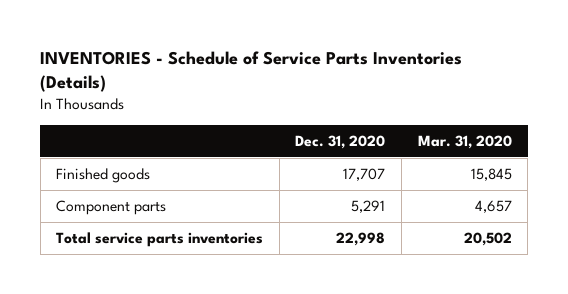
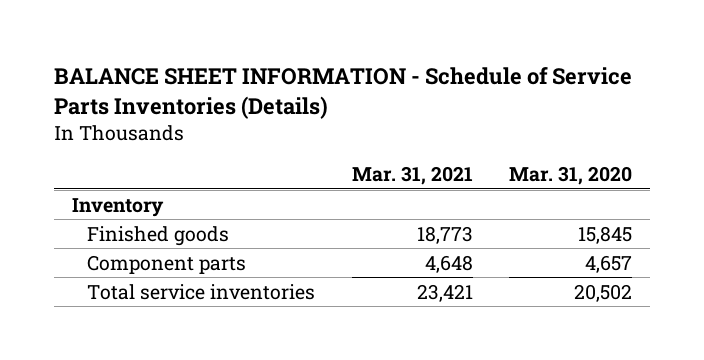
[40,51,463,93] INVENTORIES - Schedule of Service Parts Inventories (Details) -> [54,67,633,119] BALANCE SHEET INFORMATION - Schedule of Service Parts Inventories (Details)
[295,135,386,150] Dec. 31, 2020 -> none
none -> [351,166,473,186] Mar. 31, 2021
none -> [72,197,165,217] Inventory
[56,232,264,248] Total service parts inventories -> [87,283,316,300] Total service inventories

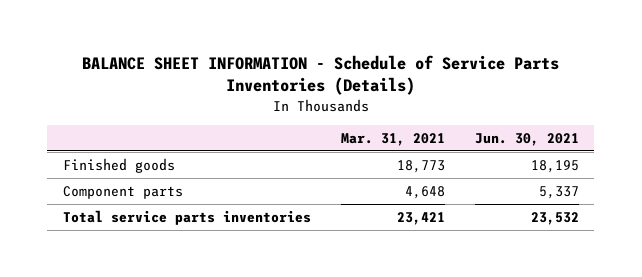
[508,166,632,186] Mar. 31, 2020 -> none
none -> [475,132,580,146] Jun. 30, 2021
[72,197,165,217] Inventory -> none
[87,283,316,300] Total service inventories -> [62,209,311,225] Total service parts inventories

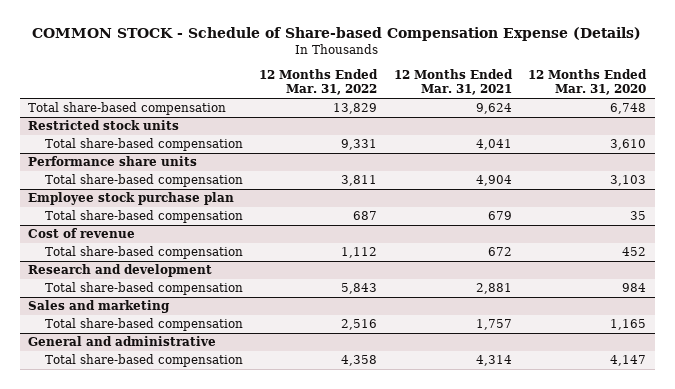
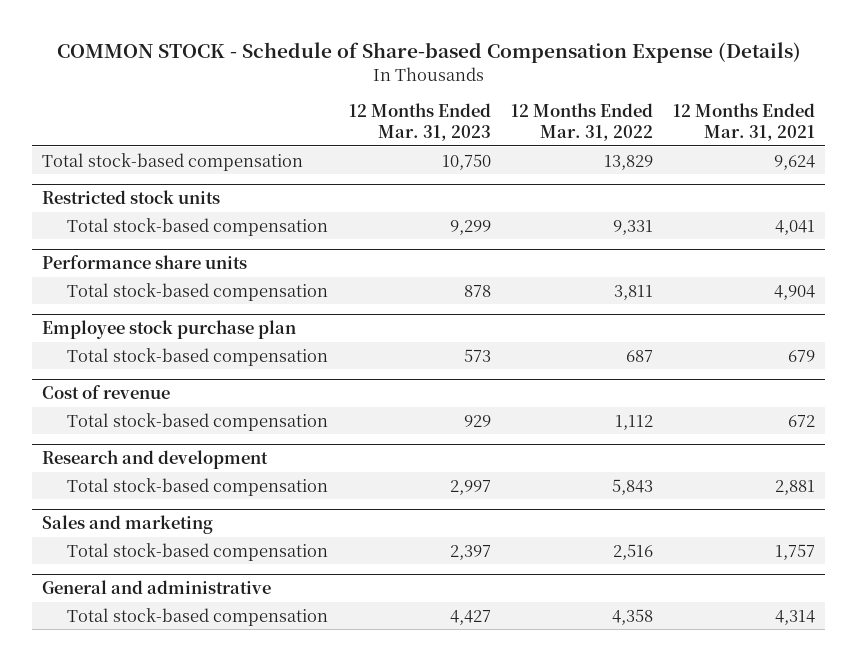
[528,68,648,96] 12 Months Ended Mar. 31, 2020 -> none
none -> [348,103,491,141] 12 Months Ended Mar. 31, 2023
[28,102,227,116] Total share-based compensation -> [42,152,304,171] Total stock-based compensation
[44,138,243,152] Total share-based compensation -> [67,217,329,236] Total stock-based compensation
[44,174,243,188] Total share-based compensation -> [67,282,329,301] Total stock-based compensation
[44,210,243,224] Total share-based compensation -> [67,347,329,366] Total stock-based compensation
[44,246,243,260] Total share-based compensation -> [67,412,329,431] Total stock-based compensation
[44,282,243,296] Total share-based compensation -> [67,477,329,496] Total stock-based compensation
[44,318,243,332] Total share-based compensation -> [67,542,329,561] Total stock-based compensation
[44,354,243,368] Total share-based compensation -> [67,607,329,626] Total stock-based compensation

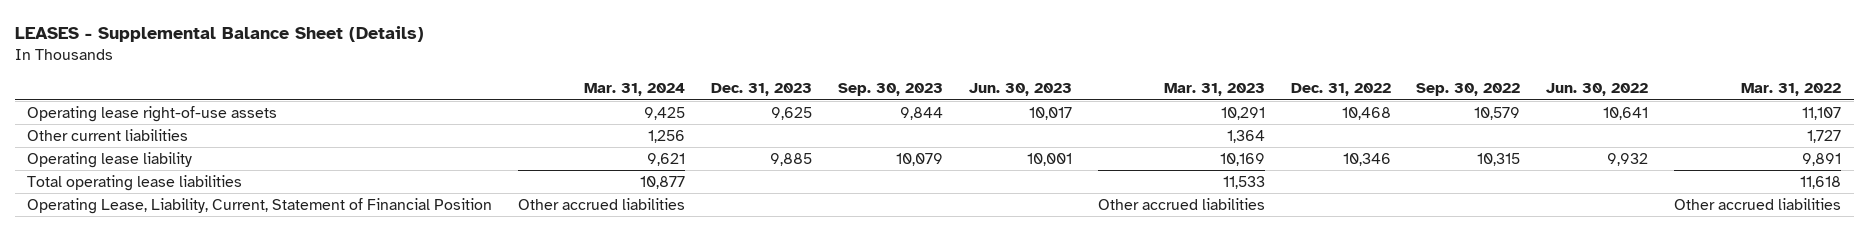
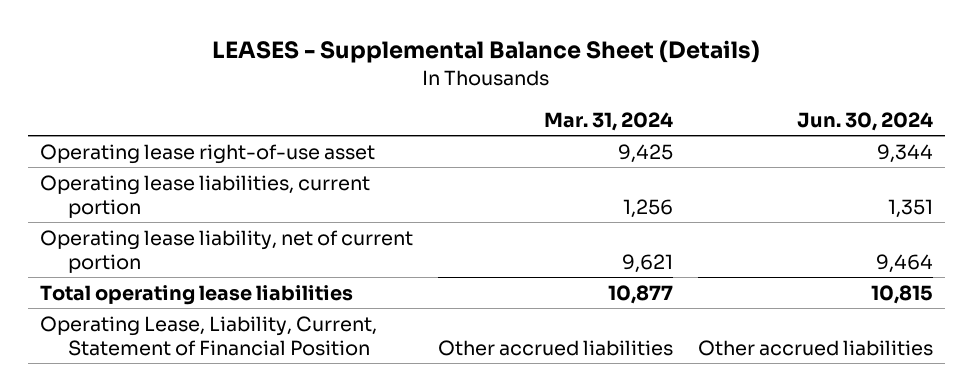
[711,83,813,97] Dec. 31, 2023 -> none
[838,83,944,97] Sep. 30, 2023 -> none
[968,83,1072,97] Jun. 30, 2023 -> none
[1163,83,1265,97] Mar. 31, 2023 -> none
[1290,83,1391,97] Dec. 31, 2022 -> none
[1416,83,1521,97] Sep. 30, 2022 -> none
[1546,83,1649,97] Jun. 30, 2022 -> none
[1741,83,1842,97] Mar. 31, 2022 -> none
none -> [796,111,933,131] Jun. 30, 2024
[27,106,278,123] Operating lease right-of-use assets -> [39,143,375,164] Operating lease right-of-use asset
[27,129,189,142] Other current liabilities -> [39,174,370,219] Operating lease liabilities, current portion
[27,152,193,169] Operating lease liability -> [39,229,413,274] Operating lease liability, net of current portion

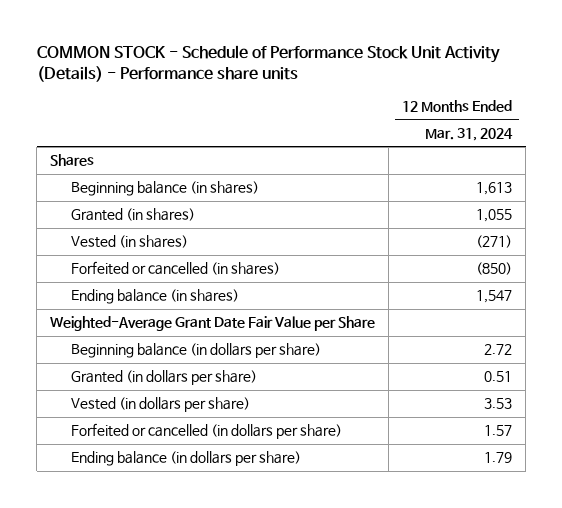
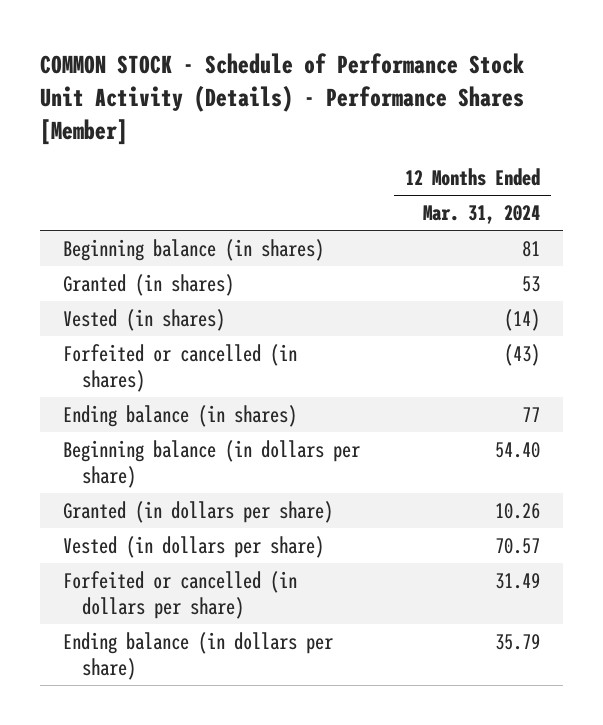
[36,45,500,83] COMMON STOCK - Schedule of Performance Stock Unit Activity (Details) - Performance share units -> [40,53,525,146] COMMON STOCK - Schedule of Performance Stock Unit Activity (Details) - Performance Shares [Member]
[50,154,95,167] Shares -> none
[50,316,376,332] Weighted-Average Grant Date Fair Value per Share -> none
[476,182,513,196] 1,613 -> [522,240,541,257] 81
[476,209,513,223] 1,055 -> [522,275,541,292] 53
[476,235,513,249] (271) -> [504,308,541,331] (14)
[476,262,513,276] (850) -> [504,343,541,366] (43)
[476,290,513,304] 1,547 -> [522,406,541,422] 77
[484,344,513,356] 2.72 -> [495,441,541,458] 54.40
[484,371,513,383] 0.51 -> [495,502,541,519] 10.26
[484,398,513,410] 3.53 -> [495,537,541,554] 70.57
[484,425,513,437] 1.57 -> [495,572,541,589] 31.49
[484,452,513,464] 1.79 -> [495,633,541,650] 35.79

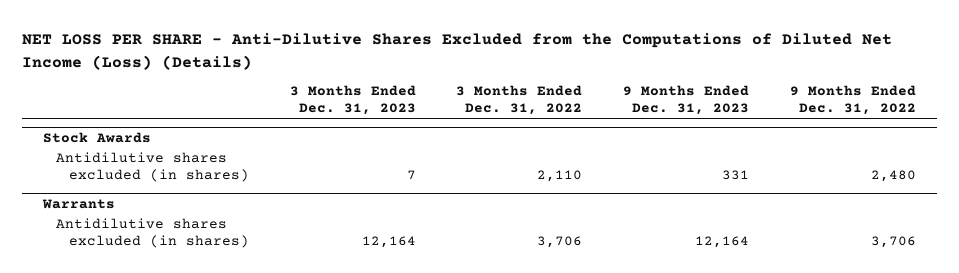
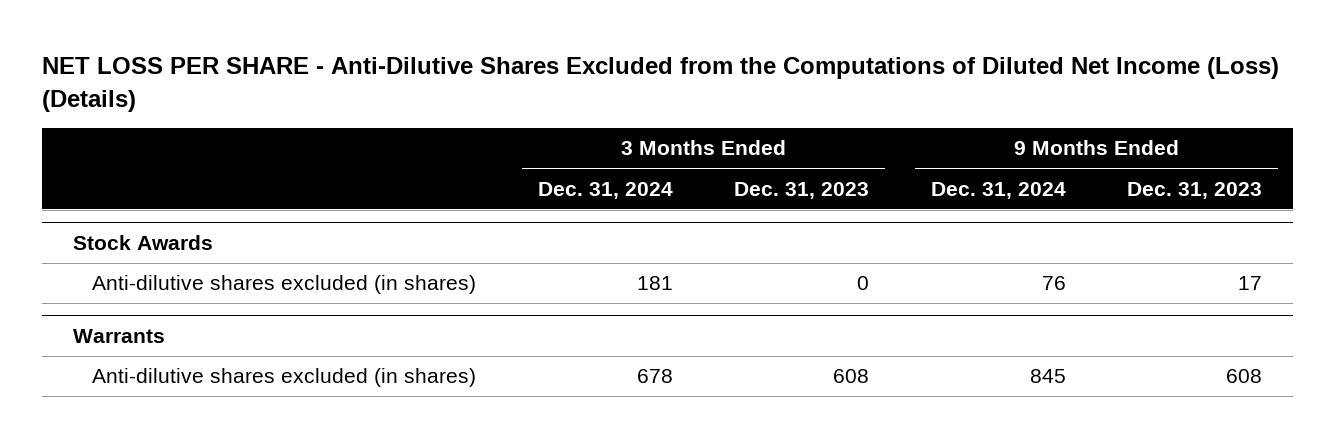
[456,85,583,116] 3 Months Ended Dec. 31, 2022 -> none
[790,85,917,116] 9 Months Ended Dec. 31, 2022 -> none
none -> [537,181,673,199] Dec. 31, 2024
none -> [930,181,1066,199] Dec. 31, 2024
[55,152,249,183] Antidilutive shares excluded (in shares) -> [92,275,477,295] Anti-dilutive shares excluded (in shares)
[406,170,416,181] 7 -> [857,276,870,291] 0
[722,170,750,181] 331 -> [1238,276,1263,291] 17
[55,218,249,249] Antidilutive shares excluded (in shares) -> [92,368,477,388] Anti-dilutive shares excluded (in shares)
[361,236,416,249] 12,164 -> [833,369,870,384] 608
[695,236,750,249] 12,164 -> [1226,369,1263,384] 608

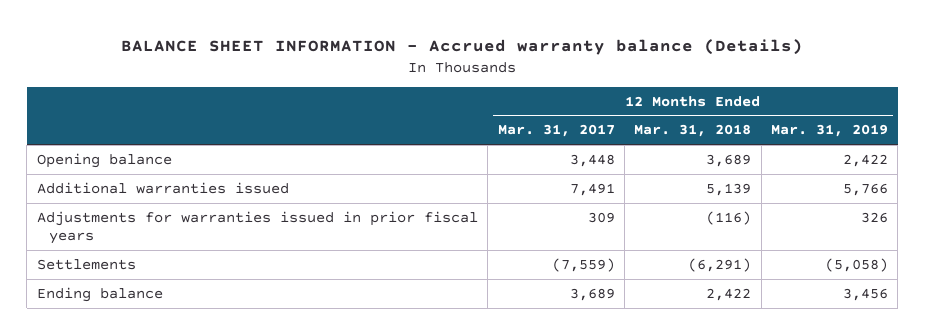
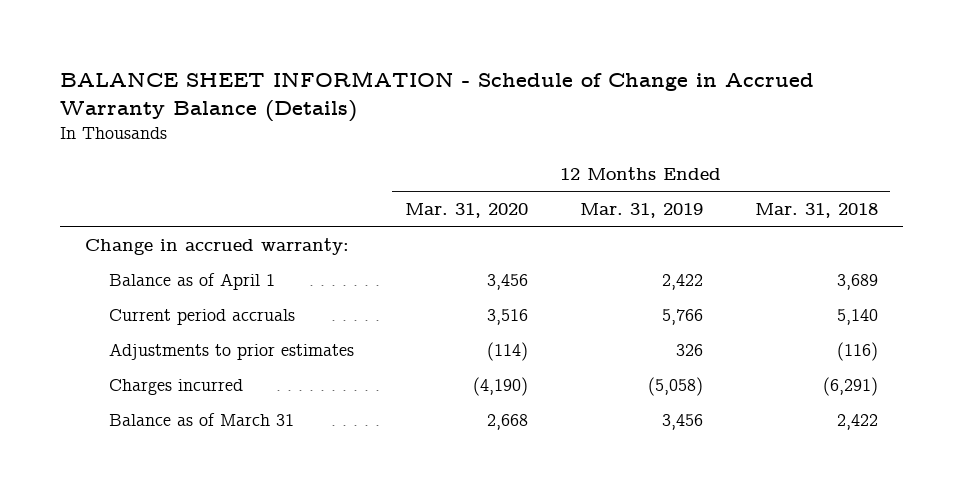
[121,38,804,55] BALANCE SHEET INFORMATION - Accrued warranty balance (Details) -> [59,71,814,122] BALANCE SHEET INFORMATION - Schedule of Change in Accrued Warranty Balance (Details)
[497,124,615,138] Mar. 31, 2017 -> none
none -> [405,202,529,218] Mar. 31, 2020
[36,181,289,194] Additional warranties issued -> none
none -> [85,237,350,255] Change in accrued warranty:
[36,152,172,168] Opening balance -> [108,272,275,290] Balance as of April 1
none -> [108,308,295,325] Current period accruals
[36,210,478,244] Adjustments for warranties issued in prior fiscal years -> [108,342,354,360] Adjustments to prior estimates
[36,258,136,270] Settlements -> [108,378,243,395] Charges incurred
[36,286,163,302] Ending balance -> [108,412,294,426] Balance as of March 31

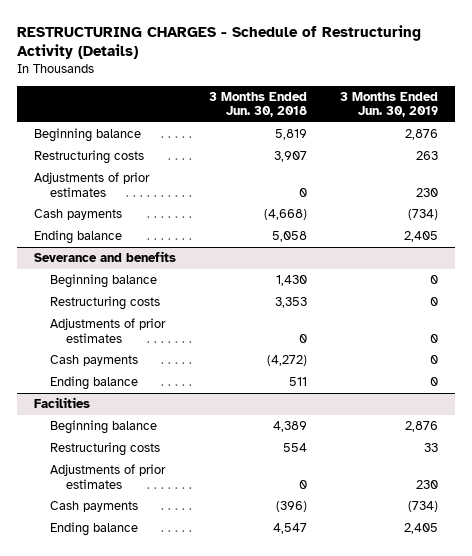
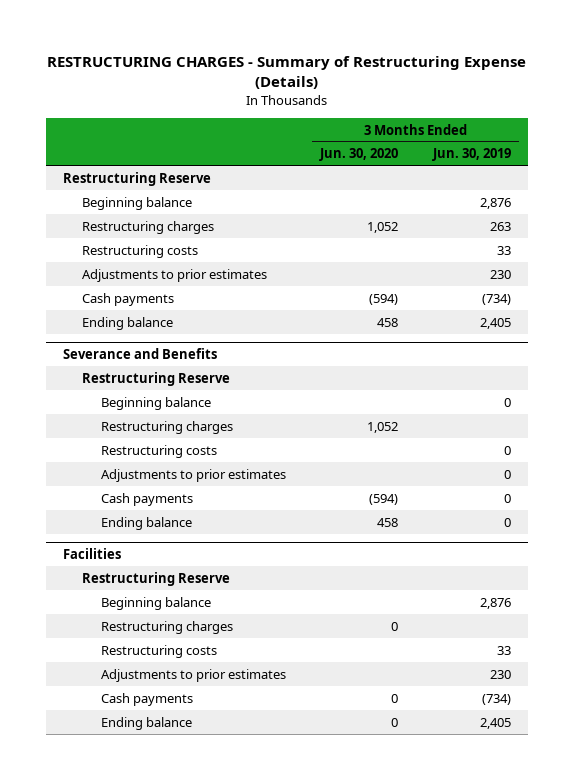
[17,24,422,60] RESTRUCTURING CHARGES - Schedule of Restructuring Activity (Details) -> [46,55,526,89] RESTRUCTURING CHARGES - Summary of Restructuring Expense (Details)
[209,91,308,118] 3 Months Ended Jun. 30, 2018 -> none
none -> [319,148,399,162] Jun. 30, 2020
none -> [63,171,212,186] Restructuring Reserve
none -> [82,220,215,234] Restructuring charges
[416,151,439,161] 263 -> [496,245,511,255] 33
[33,172,150,197] Adjustments of prior estimates -> [82,268,268,282] Adjustments to prior estimates
[33,251,176,263] Severance and benefits -> [63,348,218,360] Severance and Benefits
none -> [82,371,231,386] Restructuring Reserve
none -> [101,420,234,434] Restructuring charges
[49,318,166,343] Adjustments of prior estimates -> [101,468,287,482] Adjustments to prior estimates
none -> [82,571,231,586] Restructuring Reserve
none -> [101,620,234,634] Restructuring charges
[49,464,166,489] Adjustments of prior estimates -> [101,668,287,682] Adjustments to prior estimates

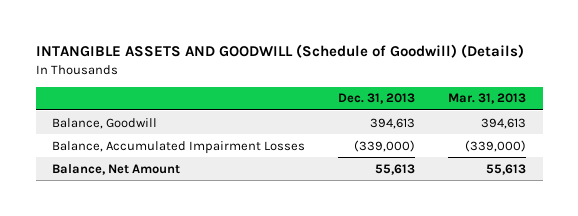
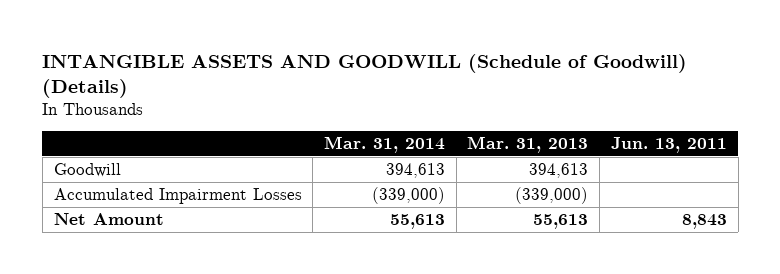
[338,93,416,105] Dec. 31, 2013 -> none
none -> [323,136,445,154] Mar. 31, 2014
none -> [610,137,727,154] Jun. 13, 2011
[52,117,158,129] Balance, Goodwill -> [53,162,121,177] Goodwill
[52,140,306,154] Balance, Accumulated Impairment Losses -> [53,187,302,204] Accumulated Impairment Losses
[52,163,181,175] Balance, Net Amount -> [53,212,164,225] Net Amount

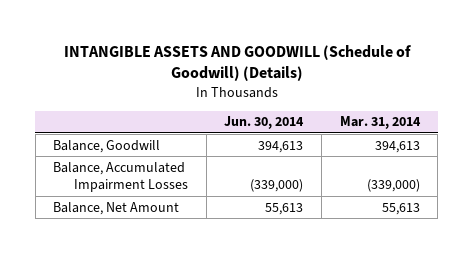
[467,136,589,154] Mar. 31, 2013 -> none
[610,137,727,154] Jun. 13, 2011 -> none
none -> [224,116,305,130] Jun. 30, 2014
[53,162,121,177] Goodwill -> [53,139,161,153] Balance, Goodwill
[53,187,302,204] Accumulated Impairment Losses -> [53,161,188,193] Balance, Accumulated Impairment Losses
[53,212,164,225] Net Amount -> [53,201,180,215] Balance, Net Amount

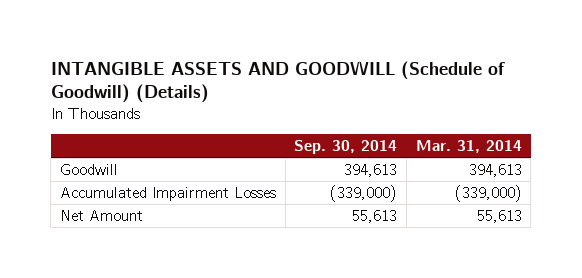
[224,116,305,130] Jun. 30, 2014 -> none
none -> [294,140,398,155] Sep. 30, 2014
[53,139,161,153] Balance, Goodwill -> [60,163,119,175] Goodwill
[53,161,188,193] Balance, Accumulated Impairment Losses -> [60,186,277,201] Accumulated Impairment Losses
[53,201,180,215] Balance, Net Amount -> [60,209,144,221] Net Amount

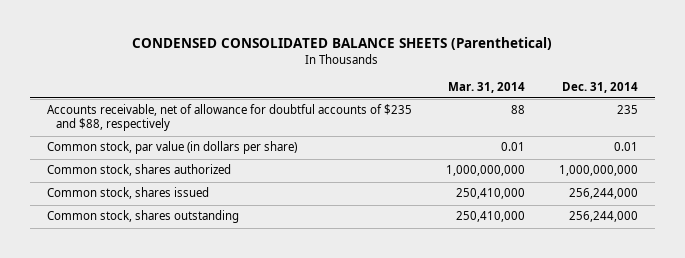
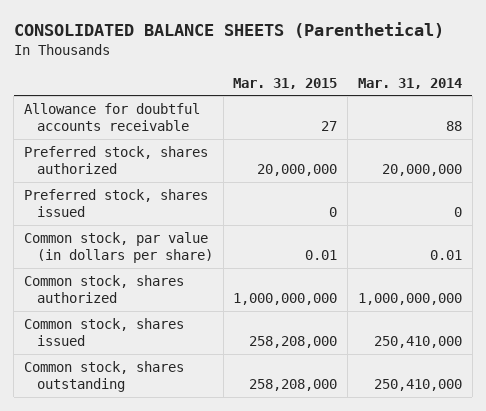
[132,37,553,51] CONDENSED CONSOLIDATED BALANCE SHEETS (Parenthetical) -> [13,21,444,38] CONSOLIDATED BALANCE SHEETS (Parenthetical)
[561,81,638,93] Dec. 31, 2014 -> none
none -> [233,77,338,89] Mar. 31, 2015
[47,104,413,132] Accounts receivable, net of allowance for doubtful accounts of $235 and $88, respectively -> [24,103,201,131] Allowance for doubtful accounts receivable
none -> [24,146,209,174] Preferred stock, shares authorized
none -> [24,189,209,217] Preferred stock, shares issued

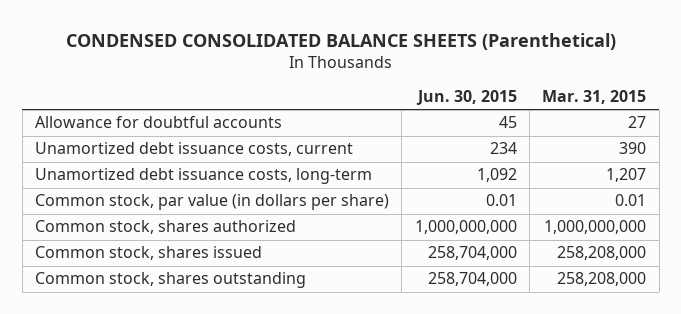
[13,21,444,38] CONSOLIDATED BALANCE SHEETS (Parenthetical) -> [65,32,616,50] CONDENSED CONSOLIDATED BALANCE SHEETS (Parenthetical)
[358,77,463,89] Mar. 31, 2014 -> none
none -> [415,90,517,106] Jun. 30, 2015
[24,146,209,174] Preferred stock, shares authorized -> none
[24,189,209,217] Preferred stock, shares issued -> none
[24,103,201,131] Allowance for doubtful accounts receivable -> [34,116,282,129] Allowance for doubtful accounts
none -> [34,142,353,157] Unamortized debt issuance costs, current
none -> [34,168,372,185] Unamortized debt issuance costs, long-term

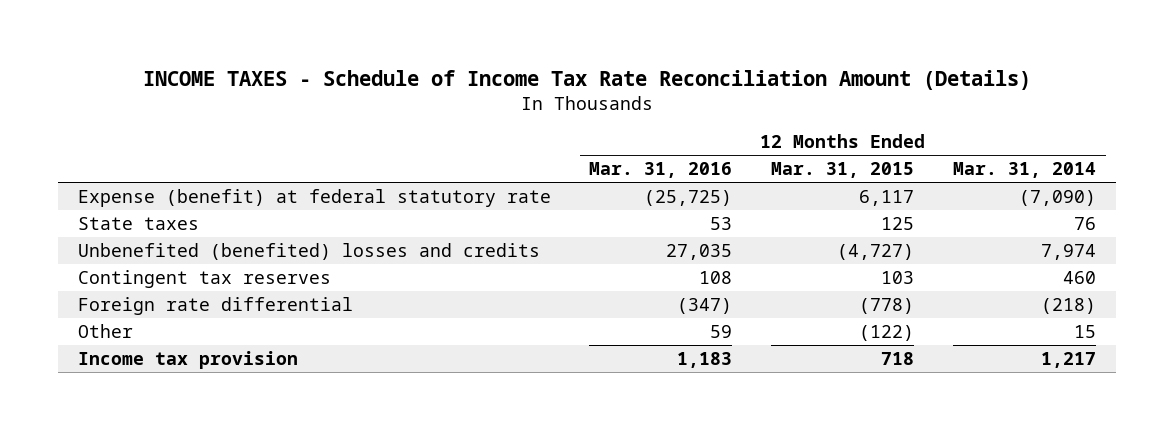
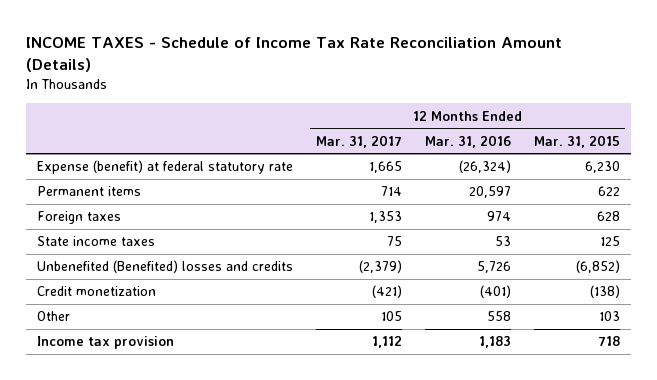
[953,162,1097,179] Mar. 31, 2014 -> none
none -> [315,134,402,148] Mar. 31, 2017
[77,269,331,288] Contingent tax reserves -> none
[77,296,353,315] Foreign rate differential -> none
[644,189,733,206] (25,725) -> [458,160,511,174] (26,324)
[859,189,915,206] 6,117 -> [584,161,620,174] 6,230
none -> [37,186,142,197] Permanent items
none -> [37,211,122,225] Foreign taxes
[77,216,199,230] State taxes -> [37,236,156,247] State income taxes
[77,242,540,260] Unbenefited (benefited) losses and credits -> [37,260,294,274] Unbenefited (Benefited) losses and credits
[666,243,733,260] 27,035 -> [476,261,511,274] 5,726
[837,243,915,260] (4,727) -> [575,260,620,274] (6,852)
none -> [37,286,157,297] Credit monetization
[710,324,733,338] 59 -> [486,311,511,322] 558
[859,324,915,341] (122) -> [598,311,620,322] 103

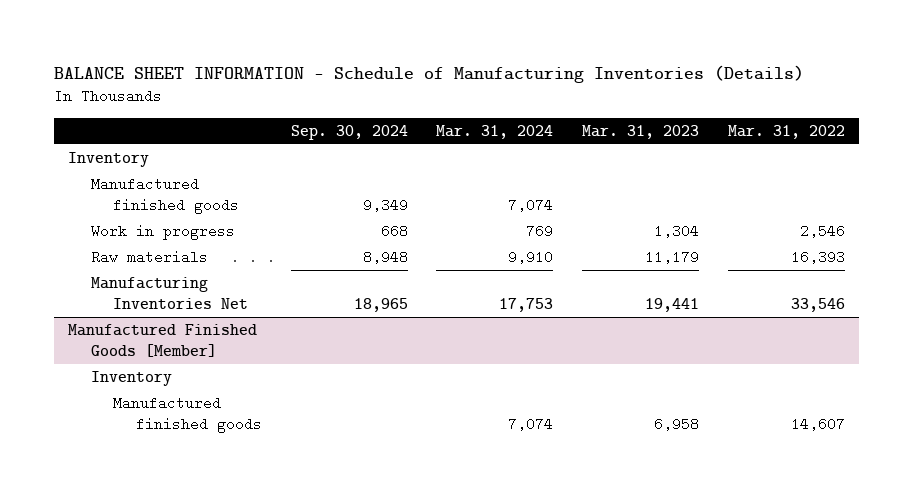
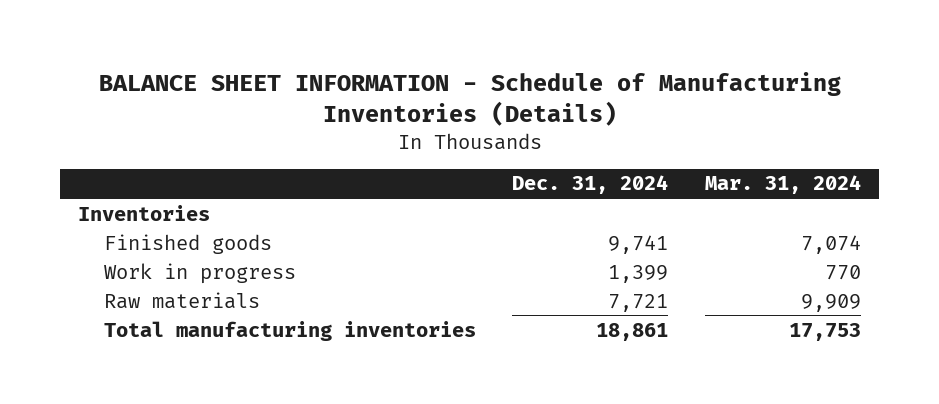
[290,124,408,140] Sep. 30, 2024 -> none
[582,124,700,139] Mar. 31, 2023 -> none
[727,124,845,139] Mar. 31, 2022 -> none
none -> [512,175,669,195] Dec. 31, 2024
[68,324,258,357] Manufactured Finished Goods [Member] -> none
[90,371,172,387] Inventory -> none
[113,396,262,433] Manufactured finished goods -> none
[68,152,150,168] Inventory -> [78,204,211,221] Inventories
[90,177,240,214] Manufactured finished goods -> [104,233,273,254] Finished goods
[526,224,554,239] 769 -> [824,264,861,280] 770
[508,250,554,265] 9,910 -> [800,293,861,312] 9,909
[90,277,249,309] Manufacturing Inventories Net -> [104,320,477,341] Total manufacturing inventories

